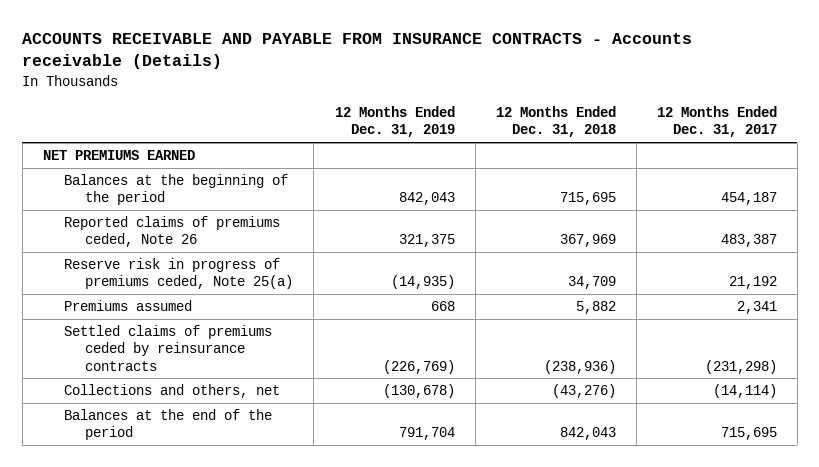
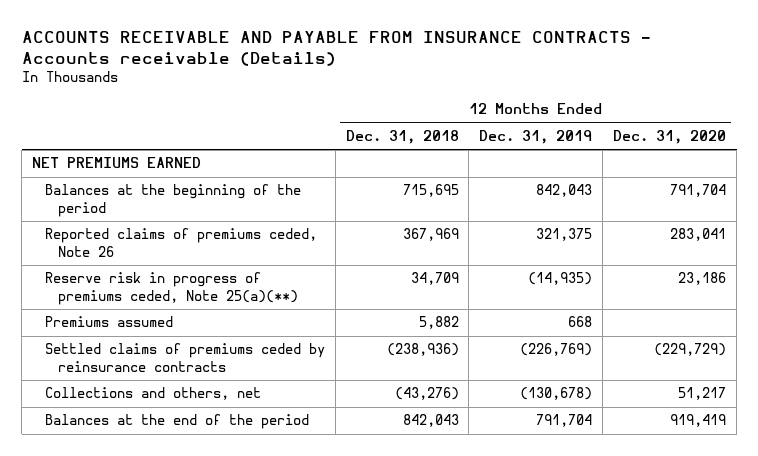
[656,106,777,138] 12 Months Ended Dec. 31, 2017 -> none
none -> [613,130,727,145] Dec. 31, 2020
[64,258,294,290] Reserve risk in progress of premiums ceded, Note 25(a) -> [44,272,298,305] Reserve risk in progress of premiums ceded, Note 25(a)(**)

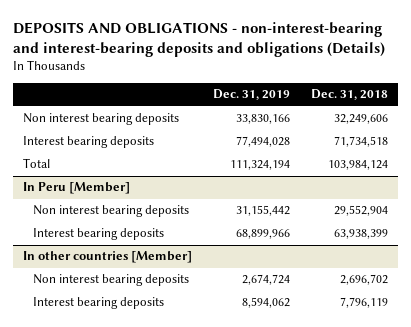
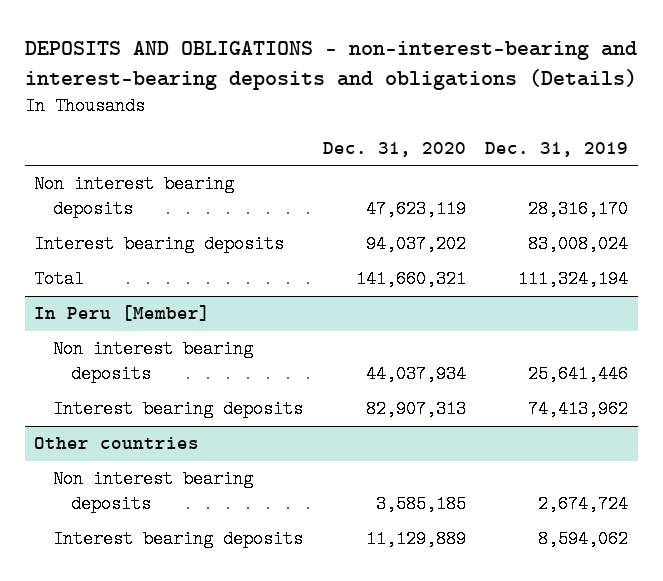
[310,89,388,101] Dec. 31, 2018 -> none
none -> [322,141,466,157] Dec. 31, 2020
[235,114,290,125] 33,830,166 -> [528,199,629,218] 28,316,170
[235,136,290,148] 77,494,028 -> [528,235,629,254] 83,008,024
[235,205,290,217] 31,155,442 -> [528,364,629,383] 25,641,446
[235,229,290,240] 68,899,966 -> [528,400,629,419] 74,413,962
[23,251,193,264] In other countries [Member] -> [34,437,200,450] Other countries

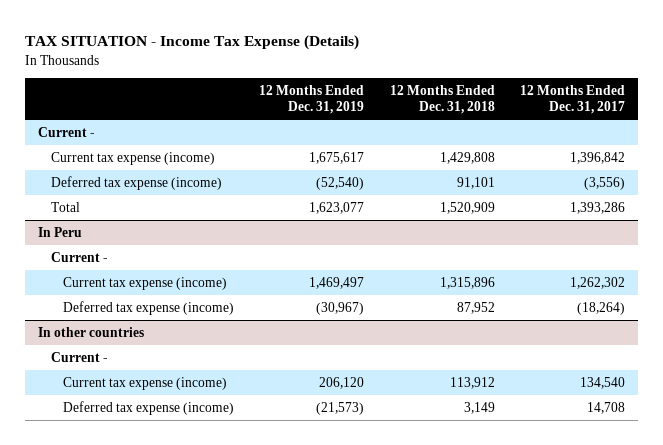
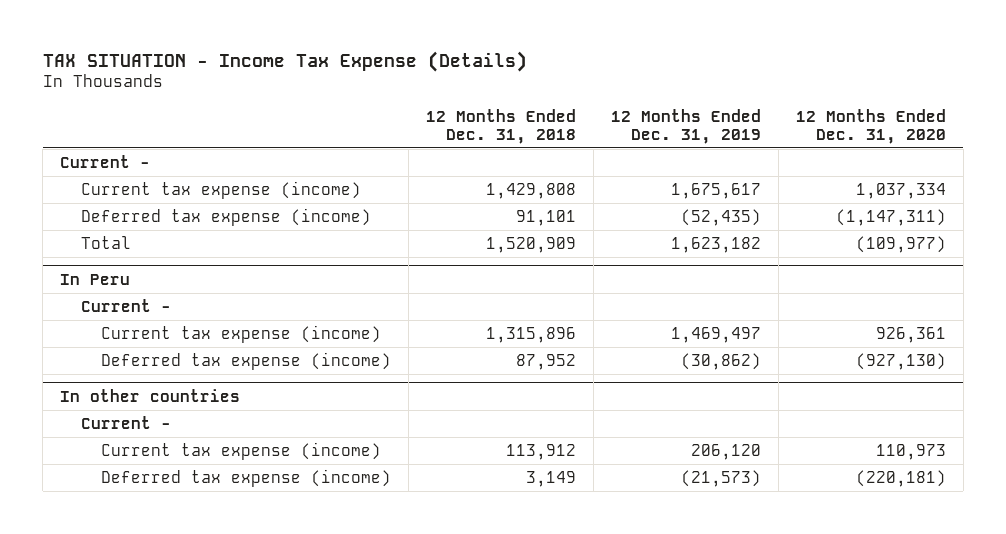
[520,85,626,115] 12 Months Ended Dec. 31, 2017 -> none
none -> [795,108,946,144] 12 Months Ended Dec. 31, 2020
[316,176,365,190] (52,540) -> [680,208,761,226] (52,435)
[309,201,365,214] 1,623,077 -> [670,236,761,253] 1,623,182
[316,301,365,315] (30,967) -> [680,352,761,370] (30,862)

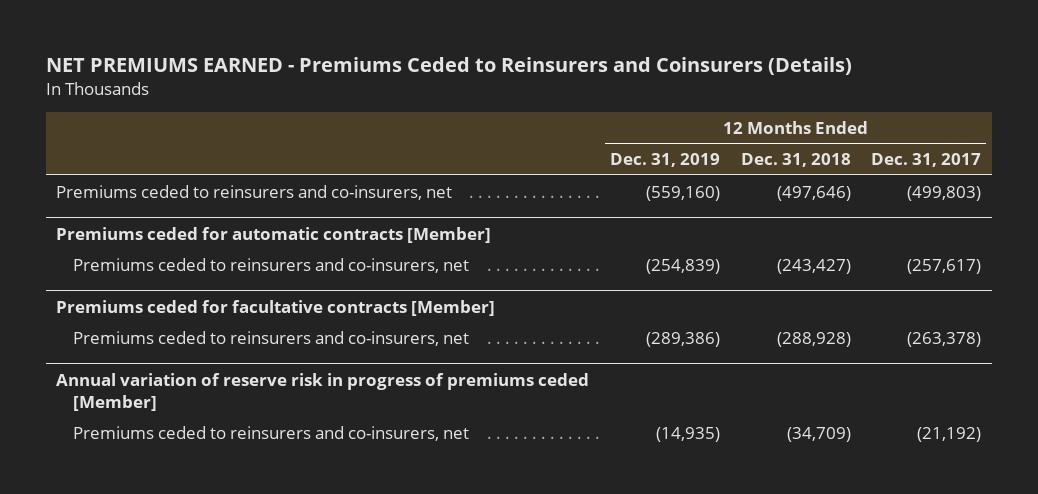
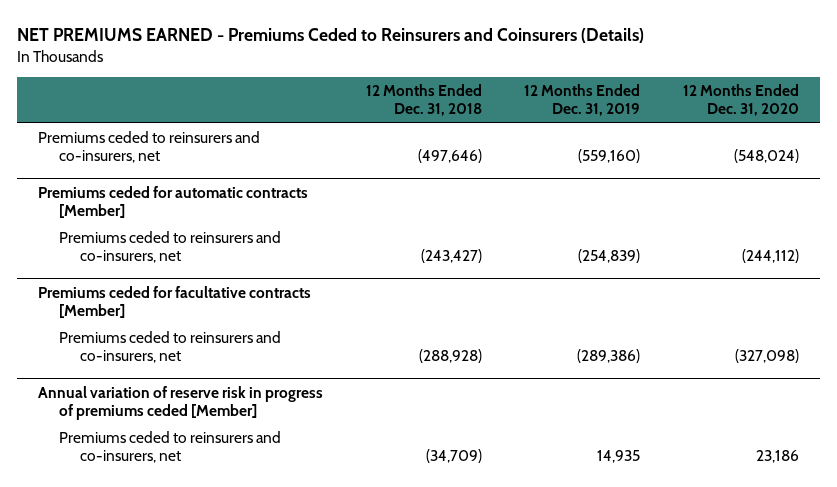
[871,152,982,167] Dec. 31, 2017 -> none
none -> [682,84,799,117] 12 Months Ended Dec. 31, 2020
[656,426,721,442] (14,935) -> [597,450,641,464] 14,935

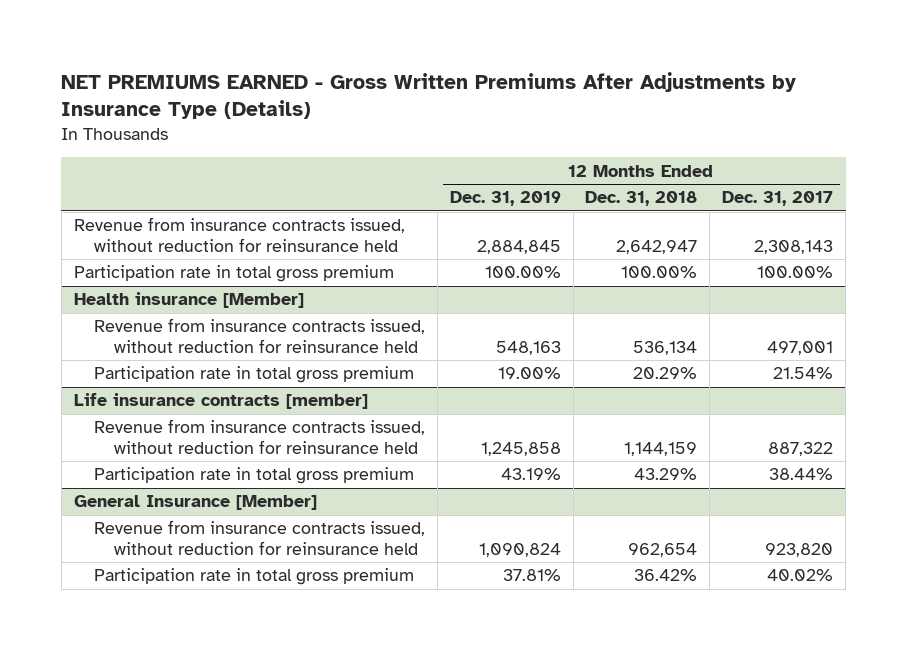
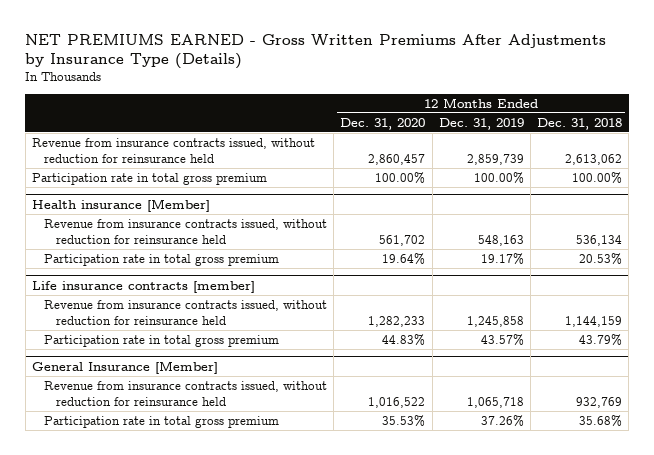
[722,191,834,207] Dec. 31, 2017 -> none
none -> [340,117,426,130] Dec. 31, 2020
[476,239,561,254] 2,884,845 -> [466,153,524,165] 2,859,739
[616,239,698,254] 2,642,947 -> [565,153,623,165] 2,613,062
[497,367,561,380] 19.00% -> [480,252,524,265] 19.17%
[633,367,698,380] 20.29% -> [579,252,623,265] 20.53%
[500,468,561,481] 43.19% -> [480,333,524,346] 43.57%
[634,468,698,481] 43.29% -> [579,333,623,346] 43.79%
[478,542,561,557] 1,090,824 -> [466,396,524,408] 1,065,718
[628,542,698,557] 962,654 -> [576,396,623,408] 932,769
[502,569,561,582] 37.81% -> [480,414,524,427] 37.26%
[634,569,698,582] 36.42% -> [579,414,623,427] 35.68%

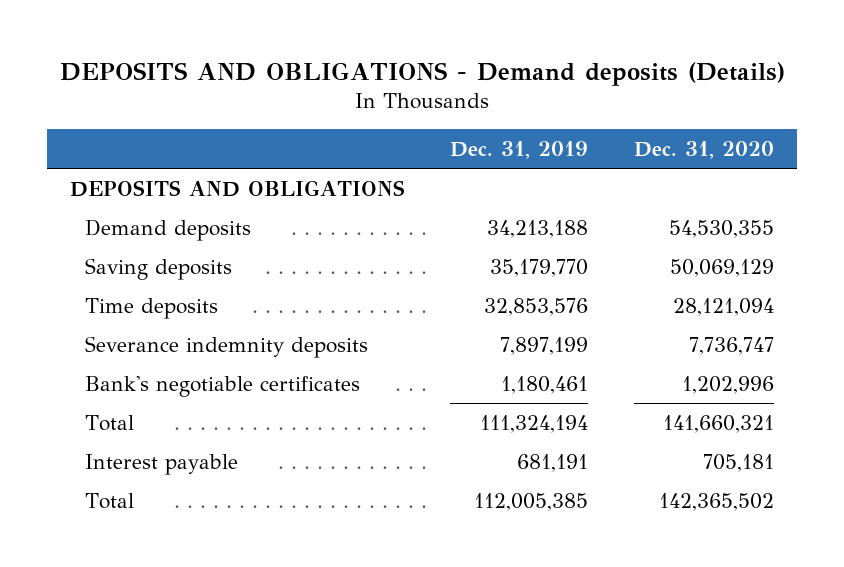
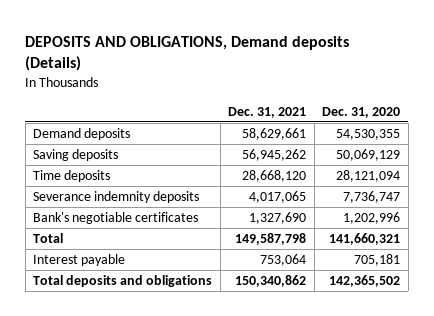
[59,61,785,86] DEPOSITS AND OBLIGATIONS - Demand deposits (Details) -> [25,35,350,72] DEPOSITS AND OBLIGATIONS, Demand deposits (Details)
[450,141,589,160] Dec. 31, 2019 -> none
none -> [228,106,307,118] Dec. 31, 2021
[69,179,405,197] DEPOSITS AND OBLIGATIONS -> none
[84,492,134,509] Total -> [33,275,213,288] Total deposits and obligations

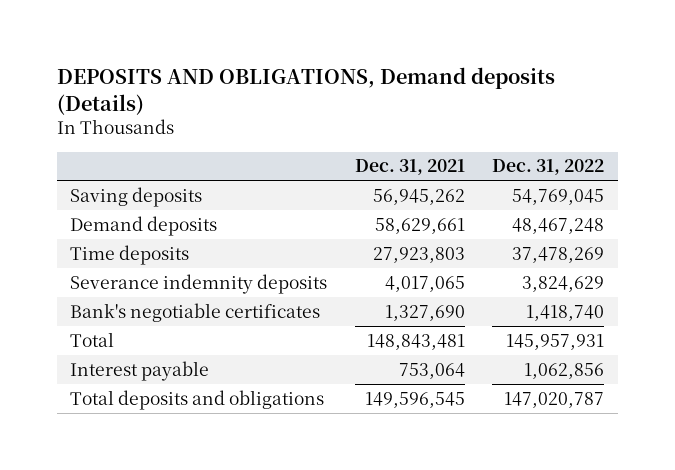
[322,106,401,118] Dec. 31, 2020 -> none
none -> [492,159,605,176] Dec. 31, 2022
[33,128,131,141] Demand deposits -> [70,215,218,236] Demand deposits
[242,170,307,183] 28,668,120 -> [372,246,465,263] 27,923,803
[235,233,307,246] 149,587,798 -> [366,333,465,350] 148,843,481
[235,275,307,288] 150,340,862 -> [364,391,465,408] 149,596,545

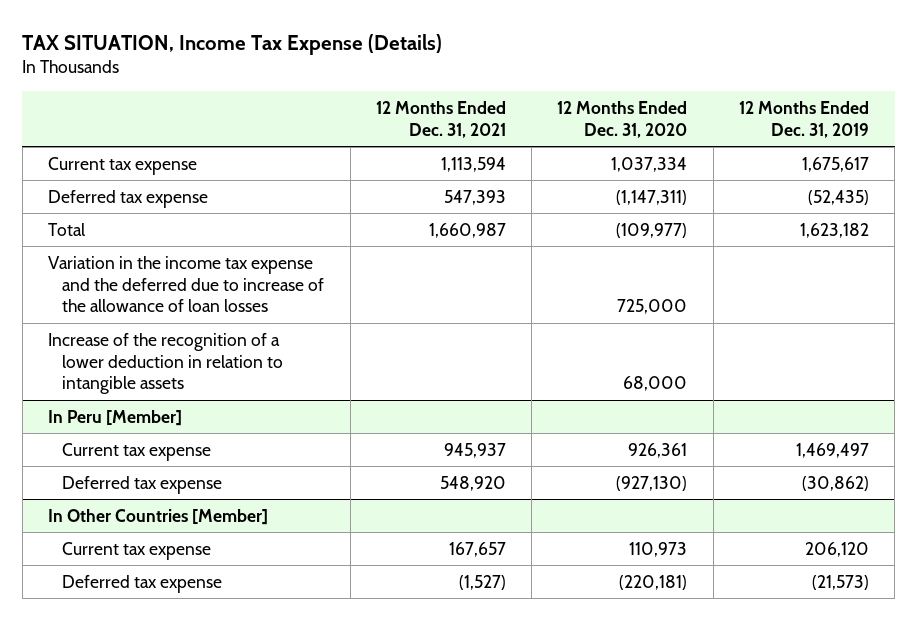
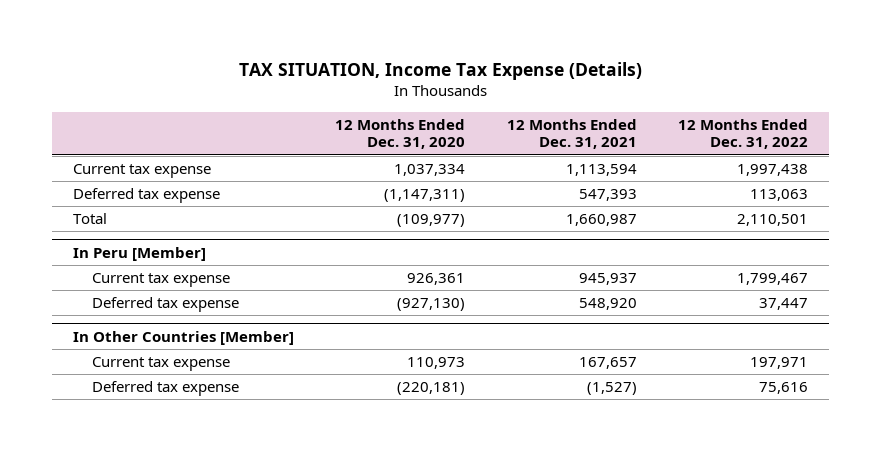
[738,100,869,138] 12 Months Ended Dec. 31, 2019 -> none
none -> [678,118,809,150] 12 Months Ended Dec. 31, 2022
[47,255,325,313] Variation in the income tax expense and the deferred due to increase of the allowance of loan losses -> none
[47,332,284,395] Increase of the recognition of a lower deduction in relation to intangible assets -> none

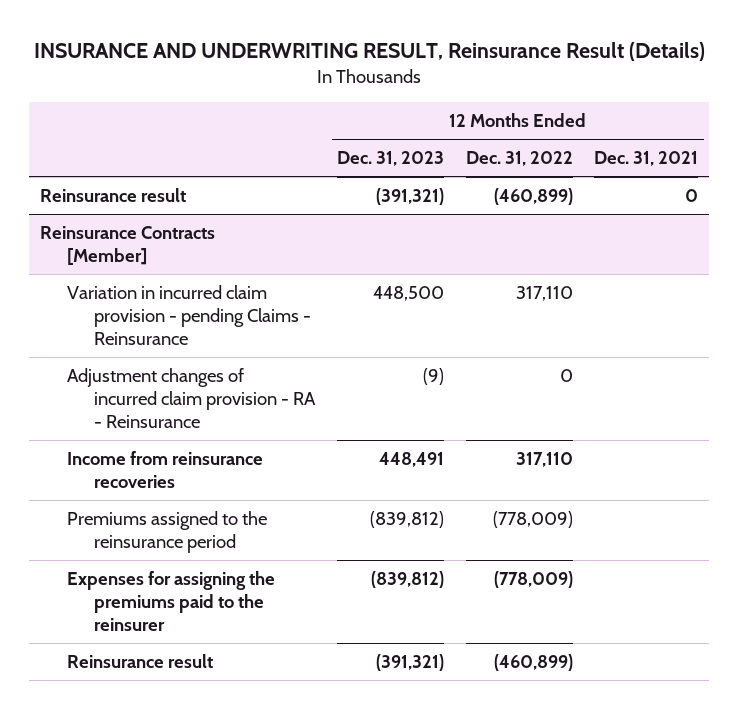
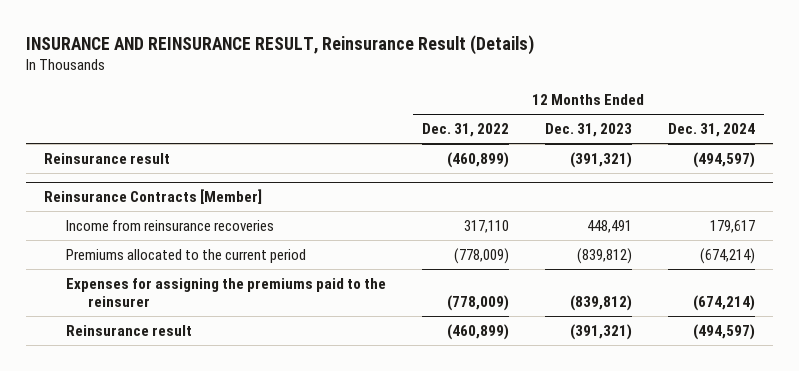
[34,42,706,62] INSURANCE AND UNDERWRITING RESULT, Reinsurance Result (Details) -> [26,34,535,55] INSURANCE AND REINSURANCE RESULT, Reinsurance Result (Details)
[594,151,699,167] Dec. 31, 2021 -> none
none -> [667,123,755,138] Dec. 31, 2024
[67,285,312,346] Variation in incurred claim provision - pending Claims - Reinsurance -> none
[67,368,317,429] Adjustment changes of incurred claim provision - RA - Reinsurance -> none
[67,511,268,554] Premiums assigned to the reinsurance period -> [66,248,307,263] Premiums allocated to the current period

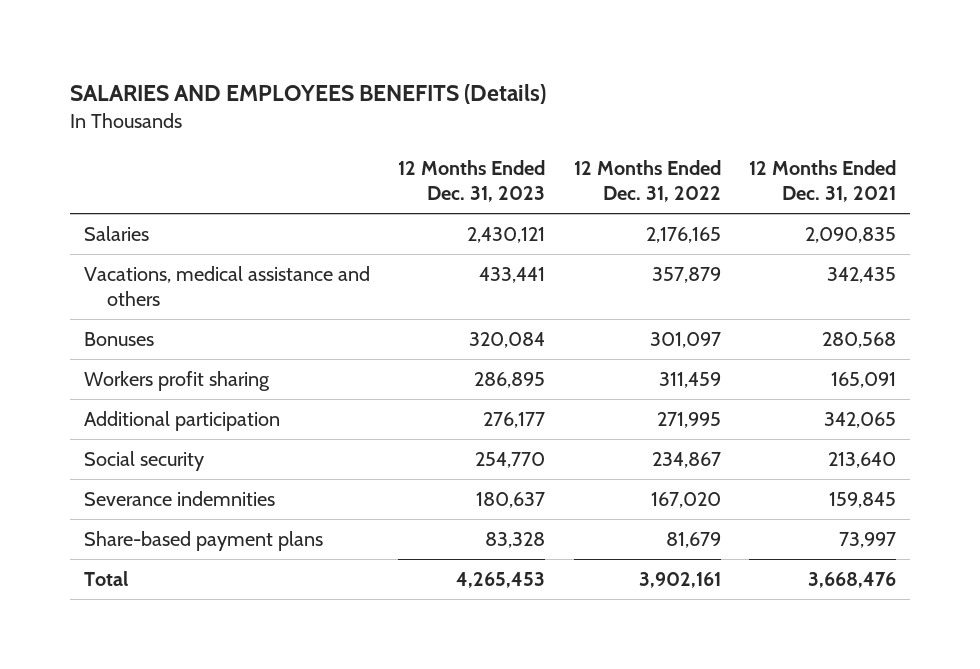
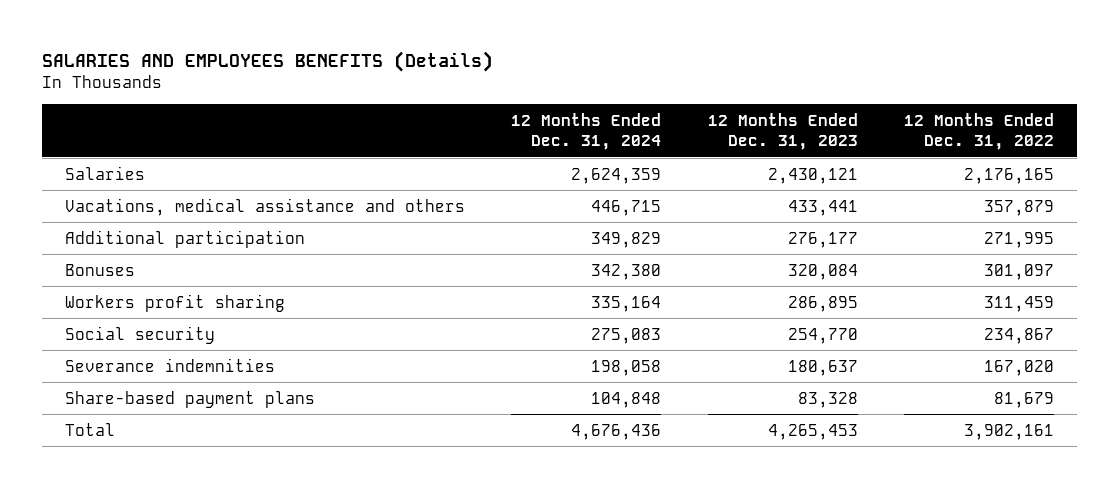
[749,159,897,203] 12 Months Ended Dec. 31, 2021 -> none
none -> [511,112,662,150] 12 Months Ended Dec. 31, 2024
[83,410,280,431] Additional participation -> [65,229,306,248] Additional participation

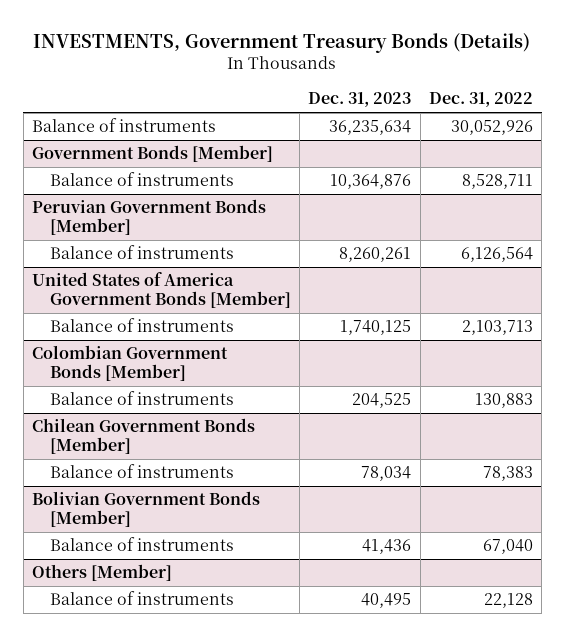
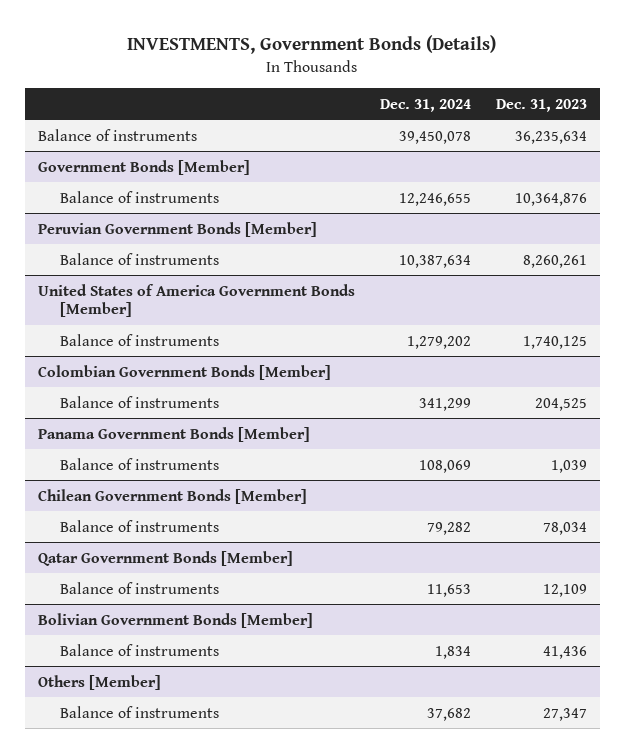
[33,32,531,53] INVESTMENTS, Government Treasury Bonds (Details) -> [127,35,497,55] INVESTMENTS, Government Bonds (Details)
[428,92,533,108] Dec. 31, 2022 -> none
none -> [379,98,471,112] Dec. 31, 2024
none -> [37,426,310,442] Panama Government Bonds [Member]
none -> [60,457,220,470] Balance of instruments
none -> [37,550,293,566] Qatar Government Bonds [Member]
none -> [60,581,220,594] Balance of instruments
[361,593,412,609] 40,495 -> [542,707,587,721] 27,347

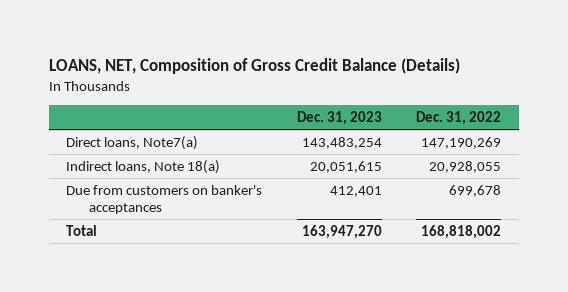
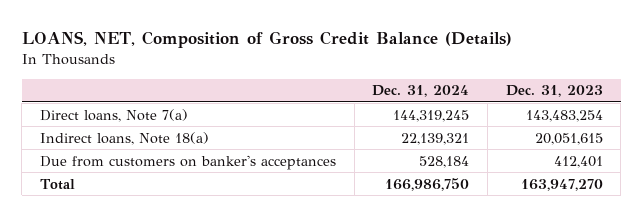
[416,110,502,125] Dec. 31, 2022 -> none
none -> [372,85,470,98] Dec. 31, 2024
[66,135,199,150] Direct loans, Note7(a) -> [39,108,188,122] Direct loans, Note 7(a)

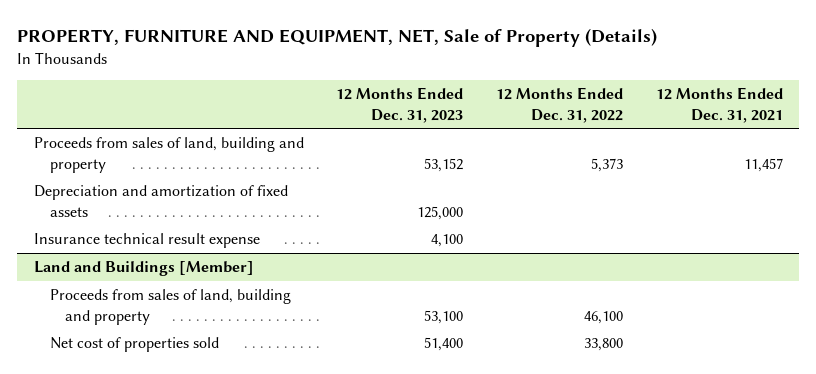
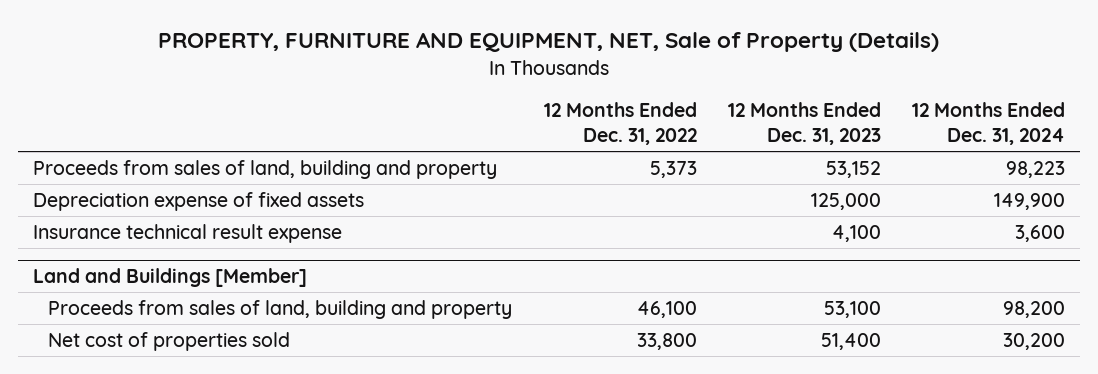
[655,87,783,123] 12 Months Ended Dec. 31, 2021 -> none
none -> [911,102,1065,146] 12 Months Ended Dec. 31, 2024
[33,185,288,217] Depreciation and amortization of fixed assets -> [33,191,365,211] Depreciation expense of fixed assets

